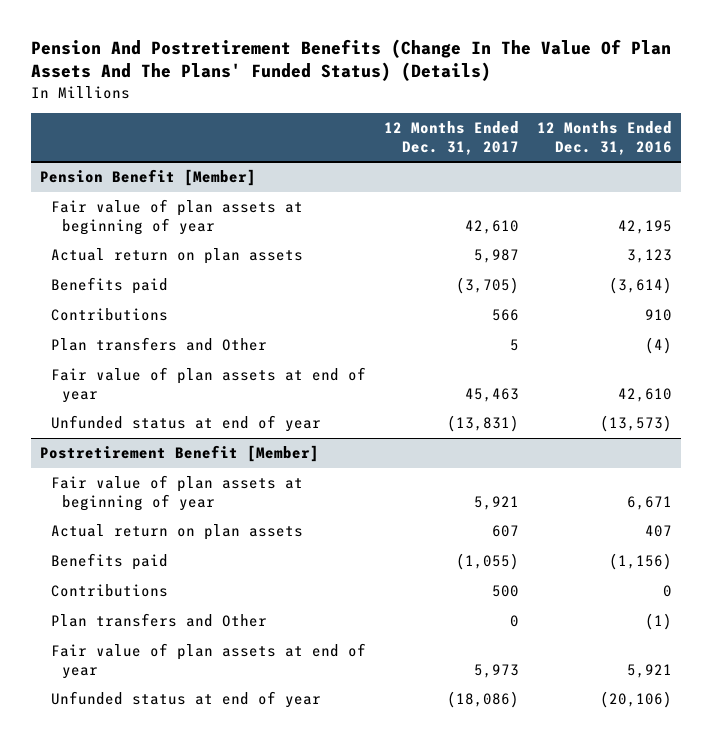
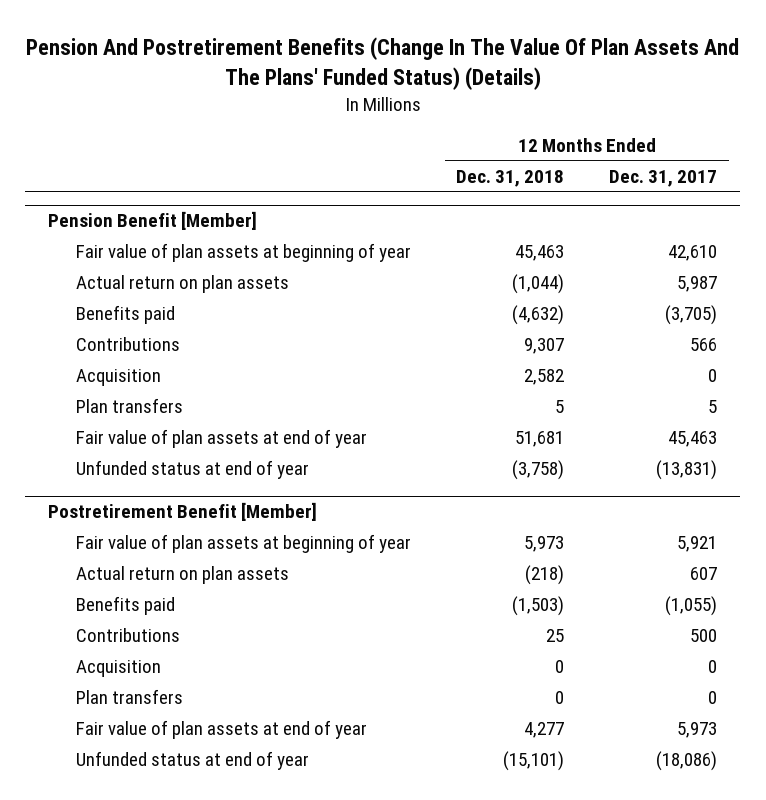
[536,120,672,155] 12 Months Ended Dec. 31, 2016 -> none
none -> [456,170,565,188] Dec. 31, 2018
none -> [75,369,161,387] Acquisition
[50,337,267,352] Plan transfers and Other -> [75,398,183,414] Plan transfers
none -> [75,660,161,678] Acquisition
[50,613,267,628] Plan transfers and Other -> [75,689,183,705] Plan transfers

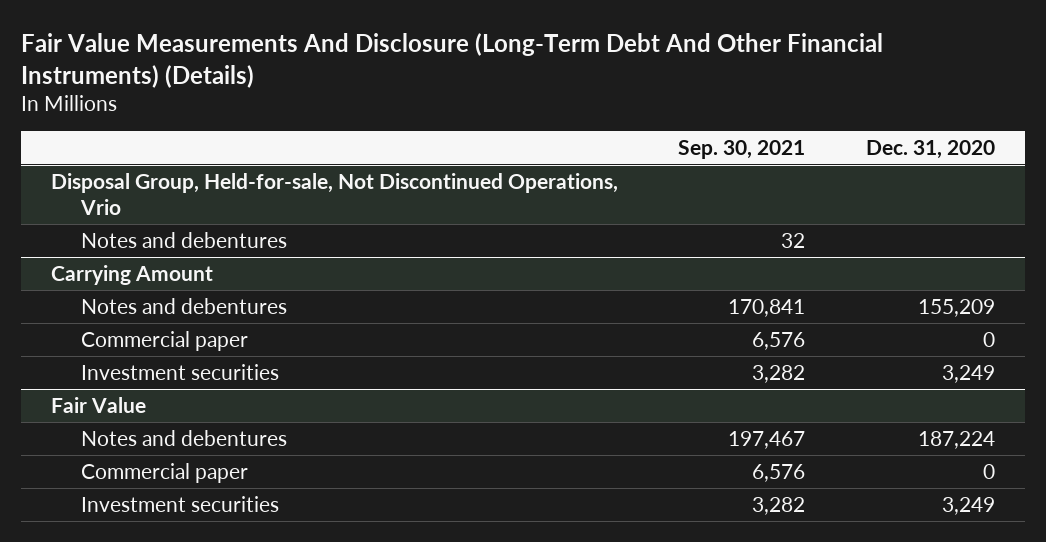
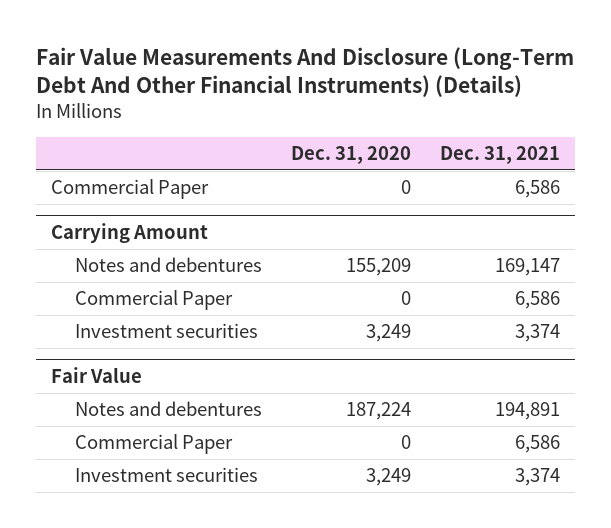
[678,139,806,159] Sep. 30, 2021 -> none
none -> [440,145,561,164] Dec. 31, 2021
[50,172,618,215] Disposal Group, Held-for-sale, Not Discontinued Operations, Vrio -> none
[80,231,287,248] Notes and debentures -> none
none -> [50,179,209,200] Commercial Paper
[80,330,248,351] Commercial paper -> [74,290,233,311] Commercial Paper
[80,462,248,483] Commercial paper -> [74,434,233,455] Commercial Paper

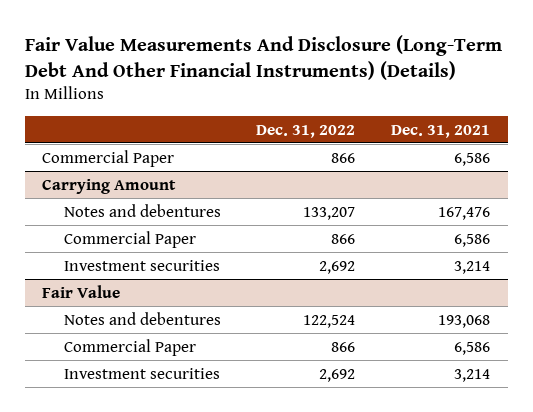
[291,145,412,164] Dec. 31, 2020 -> none
none -> [256,124,356,138] Dec. 31, 2022
[495,258,561,277] 169,147 -> [438,206,491,220] 167,476
[515,324,561,343] 3,374 -> [454,260,491,274] 3,214
[495,402,561,421] 194,891 -> [438,314,491,328] 193,068
[515,468,561,487] 3,374 -> [454,368,491,382] 3,214

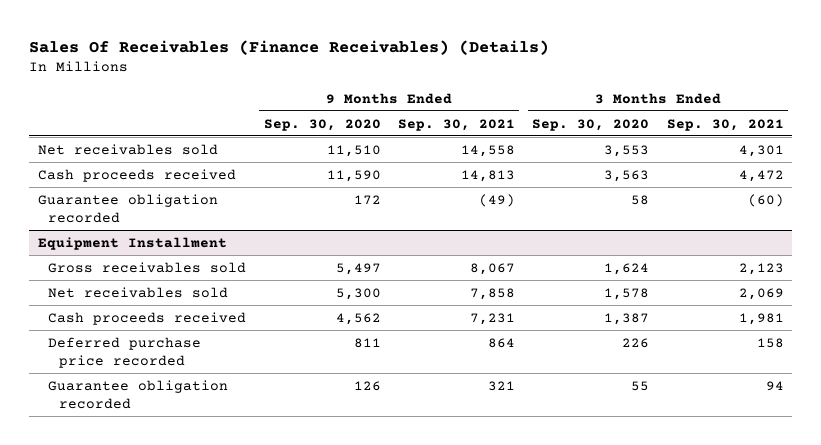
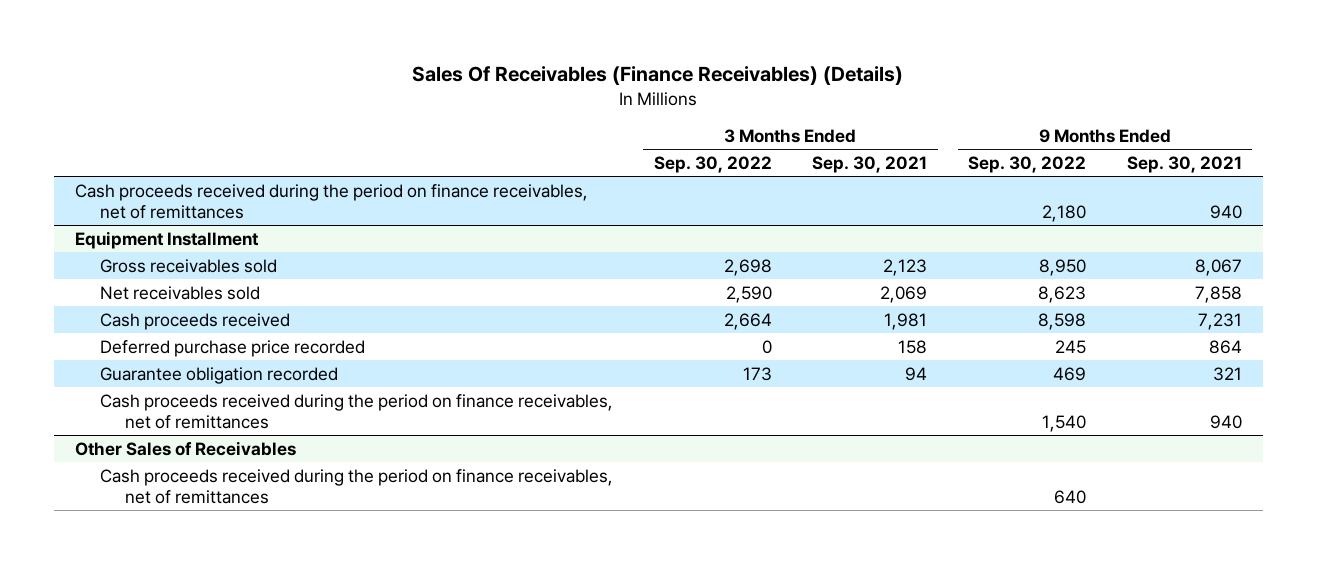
[263,118,381,131] Sep. 30, 2020 -> none
[532,118,650,131] Sep. 30, 2020 -> none
none -> [653,155,772,173] Sep. 30, 2022
none -> [968,155,1087,173] Sep. 30, 2022
[37,143,218,155] Net receivables sold -> none
[37,168,236,182] Cash proceeds received -> none
[37,193,218,224] Guarantee obligation recorded -> none
none -> [74,183,588,220] Cash proceeds received during the period on finance receivables, net of remittances
none -> [99,393,613,430] Cash proceeds received during the period on finance receivables, net of remittances
none -> [74,440,296,456] Other Sales of Receivables
none -> [99,468,613,505] Cash proceeds received during the period on finance receivables, net of remittances

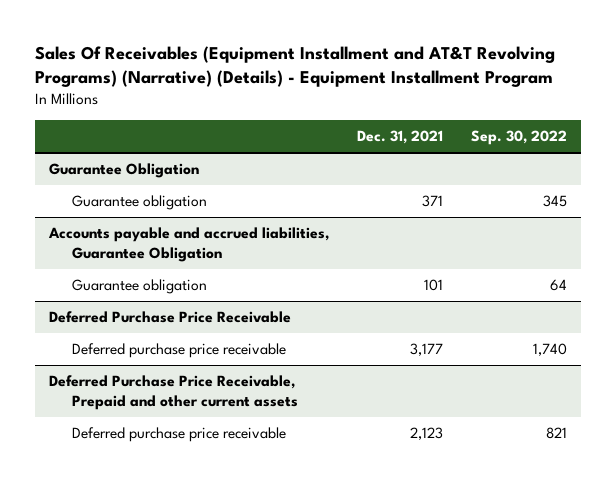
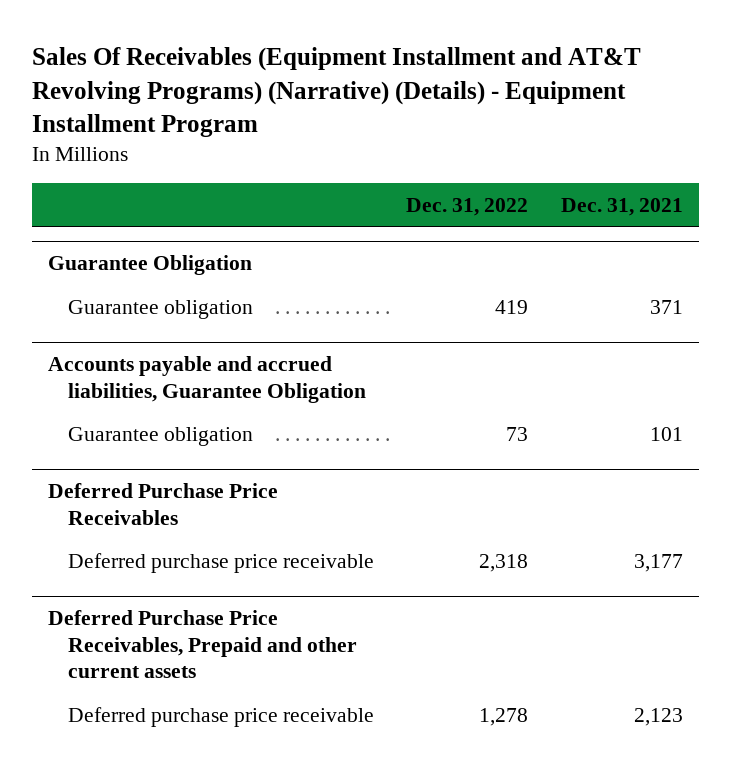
[470,130,567,146] Sep. 30, 2022 -> none
none -> [406,197,529,216] Dec. 31, 2022
[48,311,291,324] Deferred Purchase Price Receivable -> [48,483,279,525] Deferred Purchase Price Receivables
[48,375,298,411] Deferred Purchase Price Receivable, Prepaid and other current assets -> [48,610,357,679] Deferred Purchase Price Receivables, Prepaid and other current assets

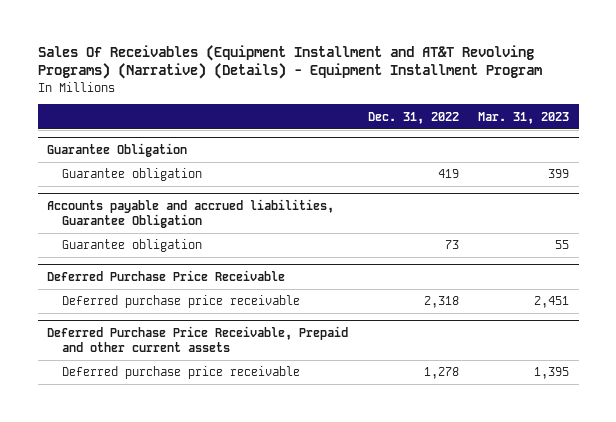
[560,197,683,216] Dec. 31, 2021 -> none
none -> [477,111,569,124] Mar. 31, 2023
[48,483,279,525] Deferred Purchase Price Receivables -> [47,270,286,282] Deferred Purchase Price Receivable
[48,610,357,679] Deferred Purchase Price Receivables, Prepaid and other current assets -> [47,326,349,353] Deferred Purchase Price Receivable, Prepaid and other current assets

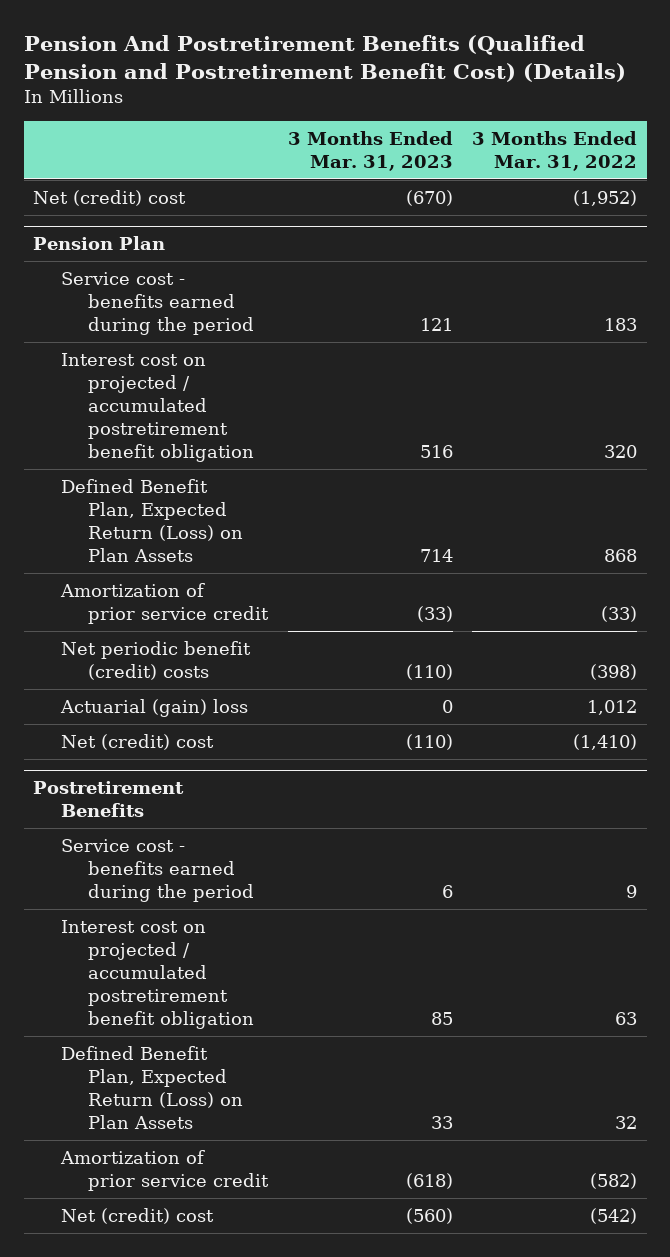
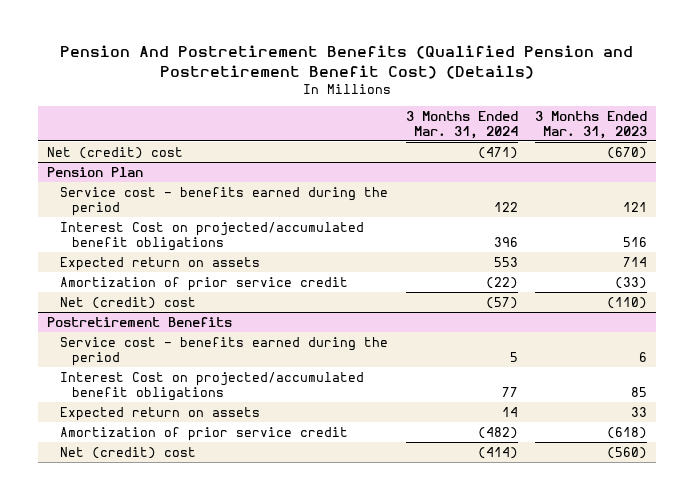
[471,130,637,172] 3 Months Ended Mar. 31, 2022 -> none
none -> [405,110,518,139] 3 Months Ended Mar. 31, 2024
[60,352,255,463] Interest cost on projected / accumulated postretirement benefit obligation -> [59,221,364,251] Interest Cost on projected/accumulated benefit obligations
[60,478,244,562] Defined Benefit Plan, Expected Return (Loss) on Plan Assets -> [59,256,260,271] Expected return on assets
[60,640,251,680] Net periodic benefit (credit) costs -> none
[59,698,248,717] Actuarial (gain) loss -> none
[60,919,255,1030] Interest cost on projected / accumulated postretirement benefit obligation -> [59,371,364,401] Interest Cost on projected/accumulated benefit obligations
[60,1045,244,1129] Defined Benefit Plan, Expected Return (Loss) on Plan Assets -> [59,406,260,421] Expected return on assets

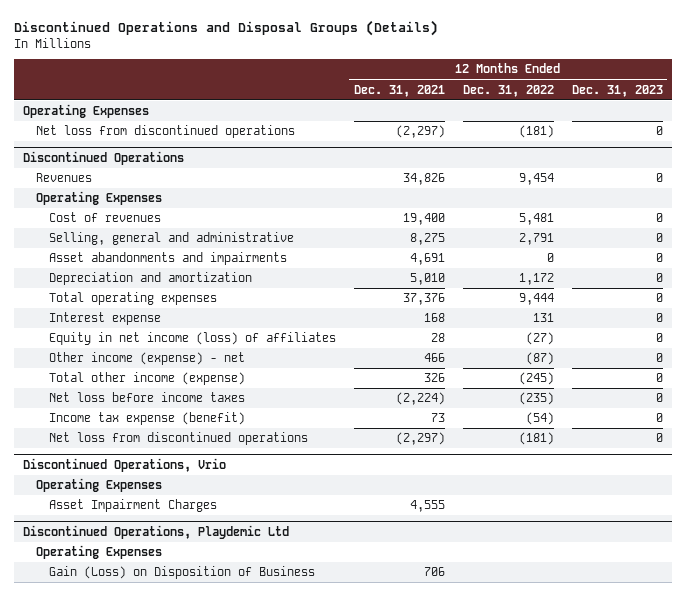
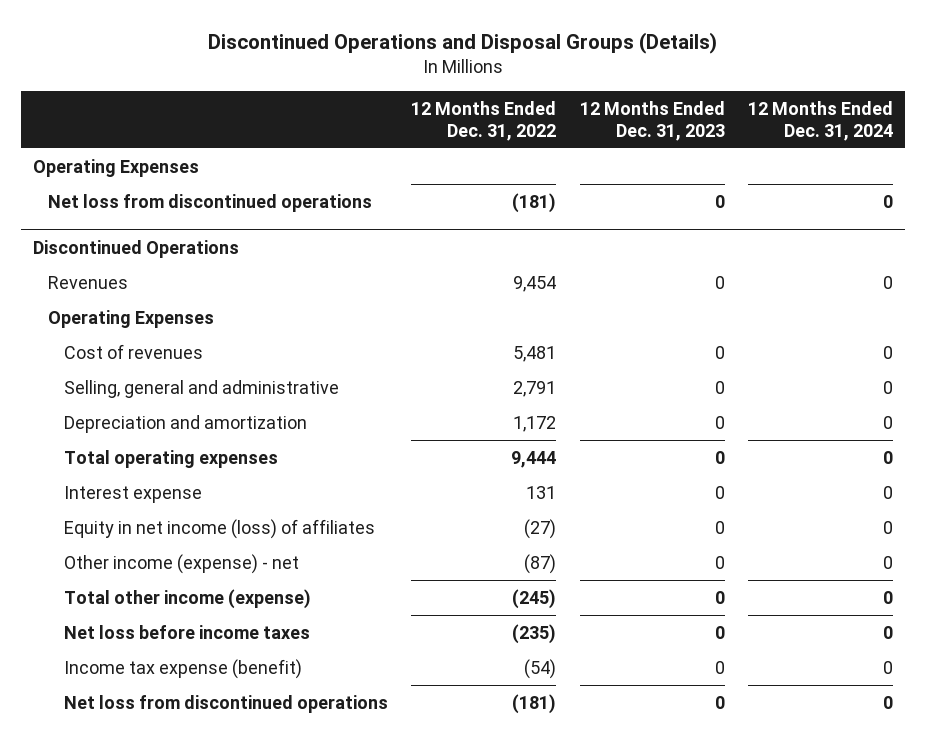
[353,84,445,97] Dec. 31, 2021 -> none
none -> [748,100,894,141] 12 Months Ended Dec. 31, 2024
[48,252,287,266] Asset abandonments and impairments -> none
[23,457,227,472] Discontinued Operations, Vrio -> none
[36,478,163,493] Operating Expenses -> none
[48,499,217,513] Asset Impairment Charges -> none
[23,524,290,539] Discontinued Operations, Playdemic Ltd -> none
[36,545,163,560] Operating Expenses -> none
[48,566,315,580] Gain (Loss) on Disposition of Business -> none

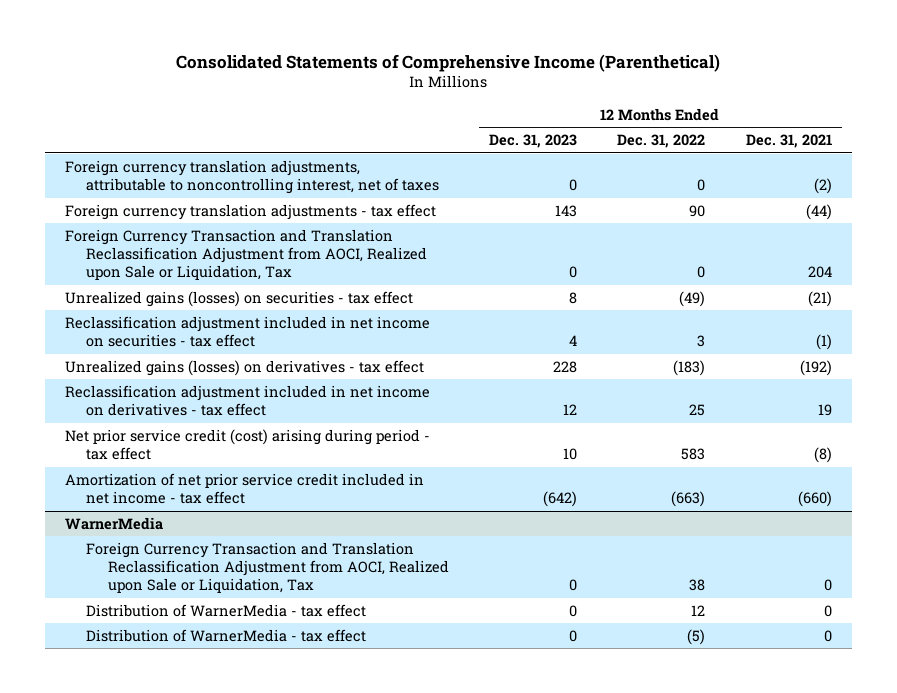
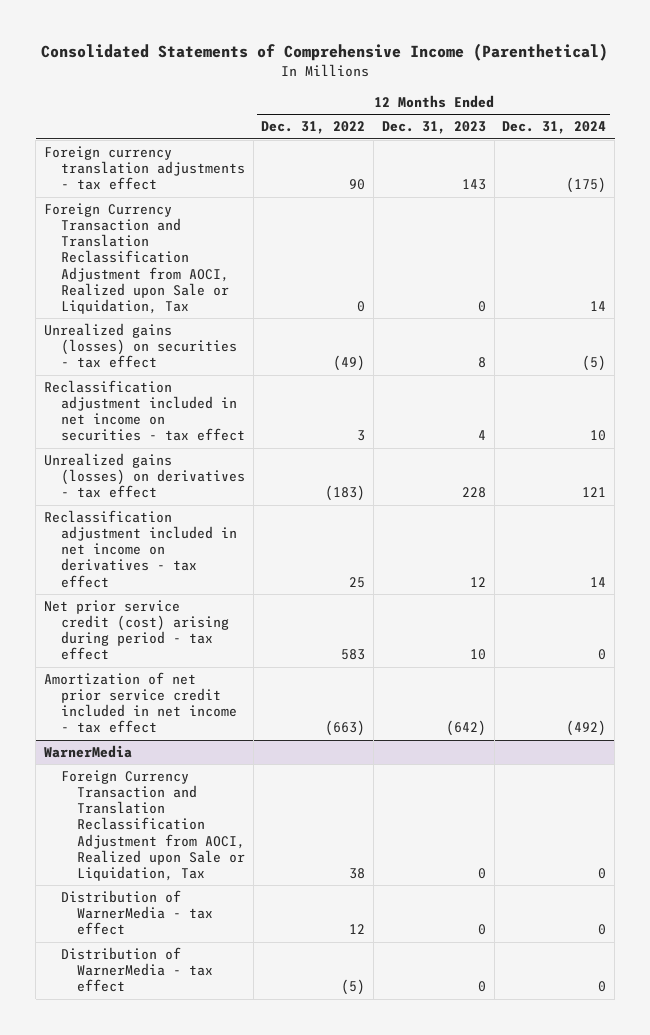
[745,134,832,149] Dec. 31, 2021 -> none
none -> [502,121,607,135] Dec. 31, 2024
[64,160,440,195] Foreign currency translation adjustments, attributable to noncontrolling interest, net of taxes -> none

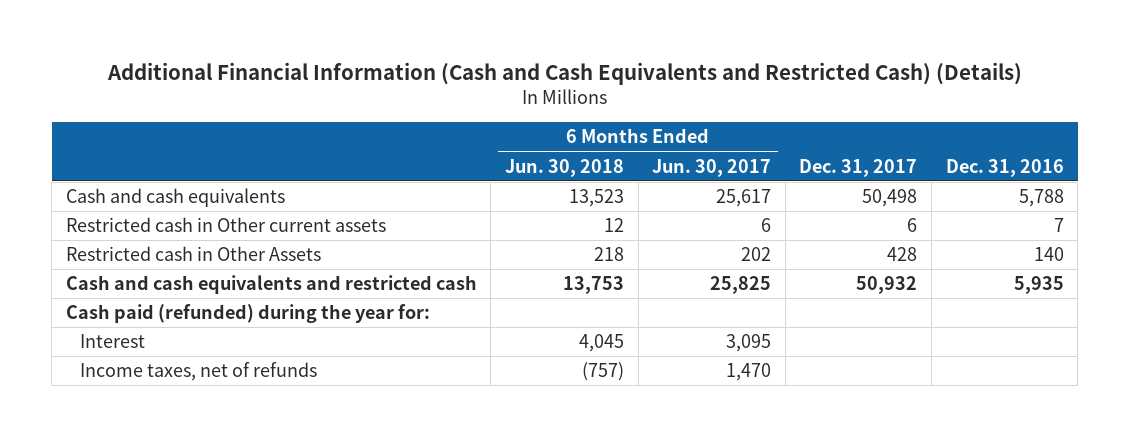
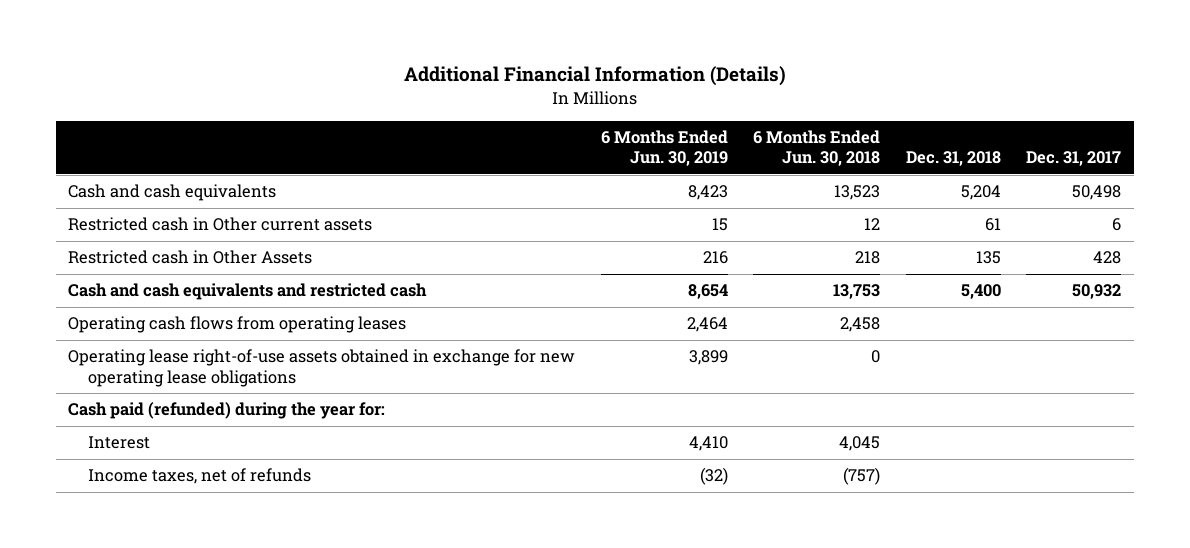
[106,61,1022,85] Additional Financial Information (Cash and Cash Equivalents and Restricted Cash) (Details) -> [403,66,786,87] Additional Financial Information (Details)
[652,158,772,177] Jun. 30, 2017 -> none
[945,158,1064,177] Dec. 31, 2016 -> none
none -> [600,129,728,167] 6 Months Ended Jun. 30, 2019
none -> [905,151,1001,167] Dec. 31, 2018
none -> [68,316,407,334] Operating cash flows from operating leases
none -> [68,349,576,387] Operating lease right-of-use assets obtained in exchange for new operating lease obligations

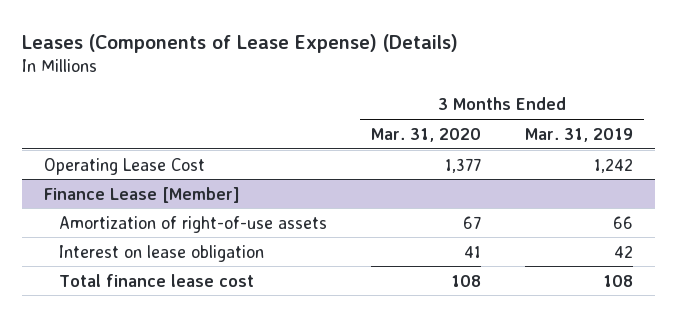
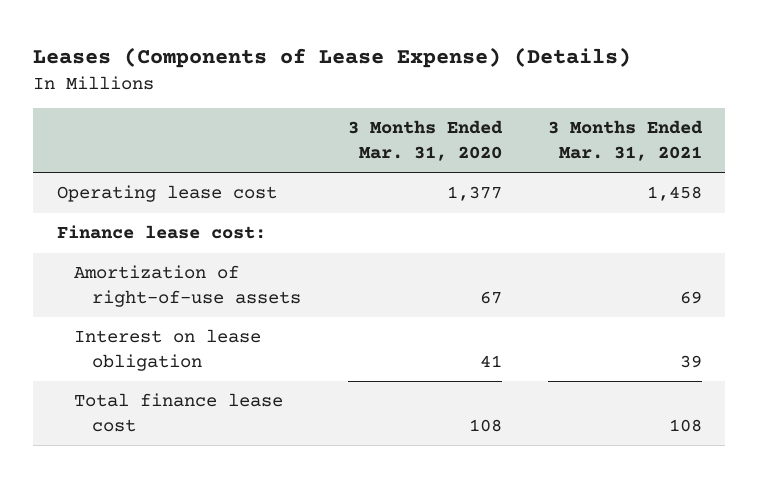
[524,127,633,142] Mar. 31, 2019 -> none
none -> [547,120,703,162] 3 Months Ended Mar. 31, 2021
[43,186,240,203] Finance Lease [Member] -> none
[43,157,205,175] Operating Lease Cost -> [56,185,277,203] Operating lease cost
none -> [56,225,266,240] Finance lease cost:

